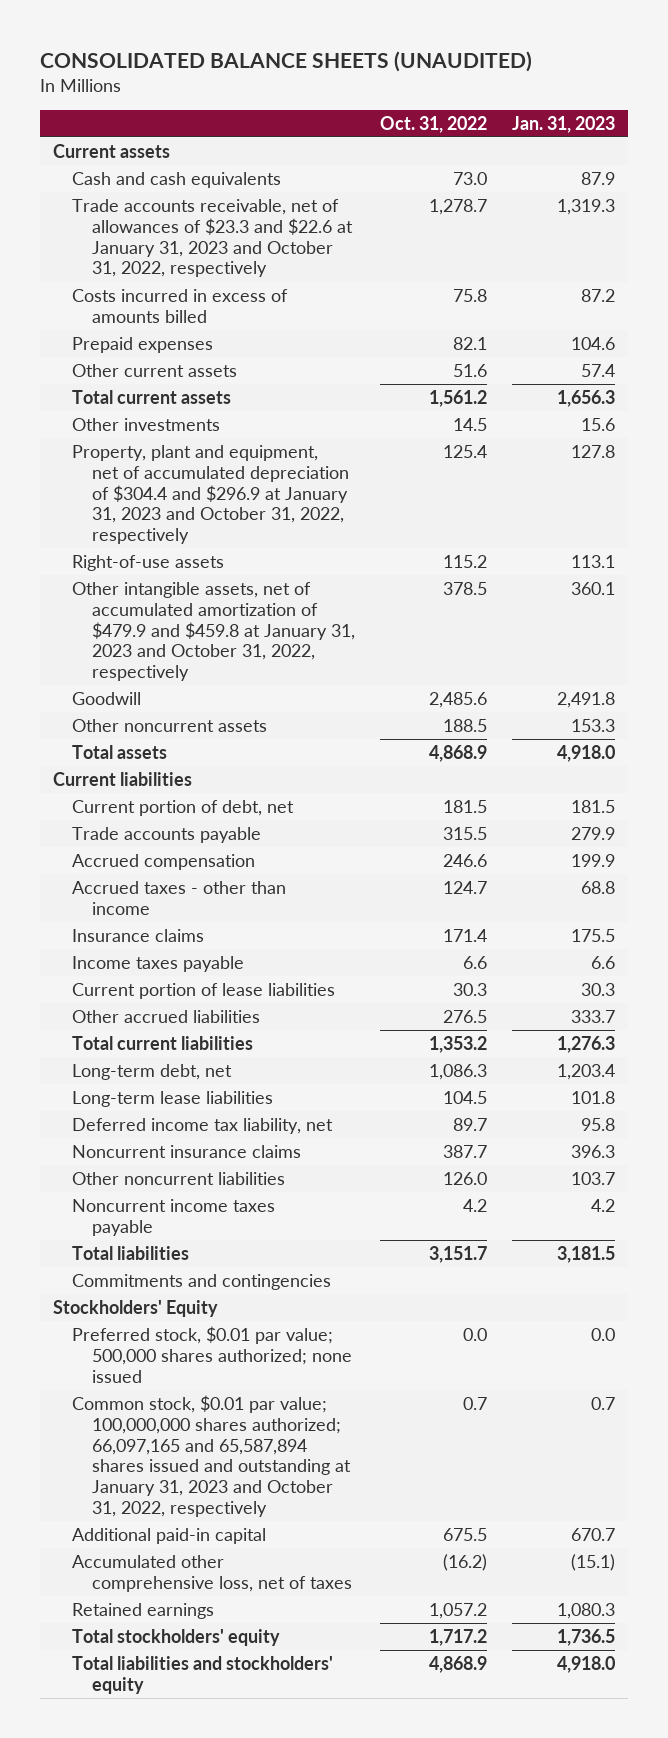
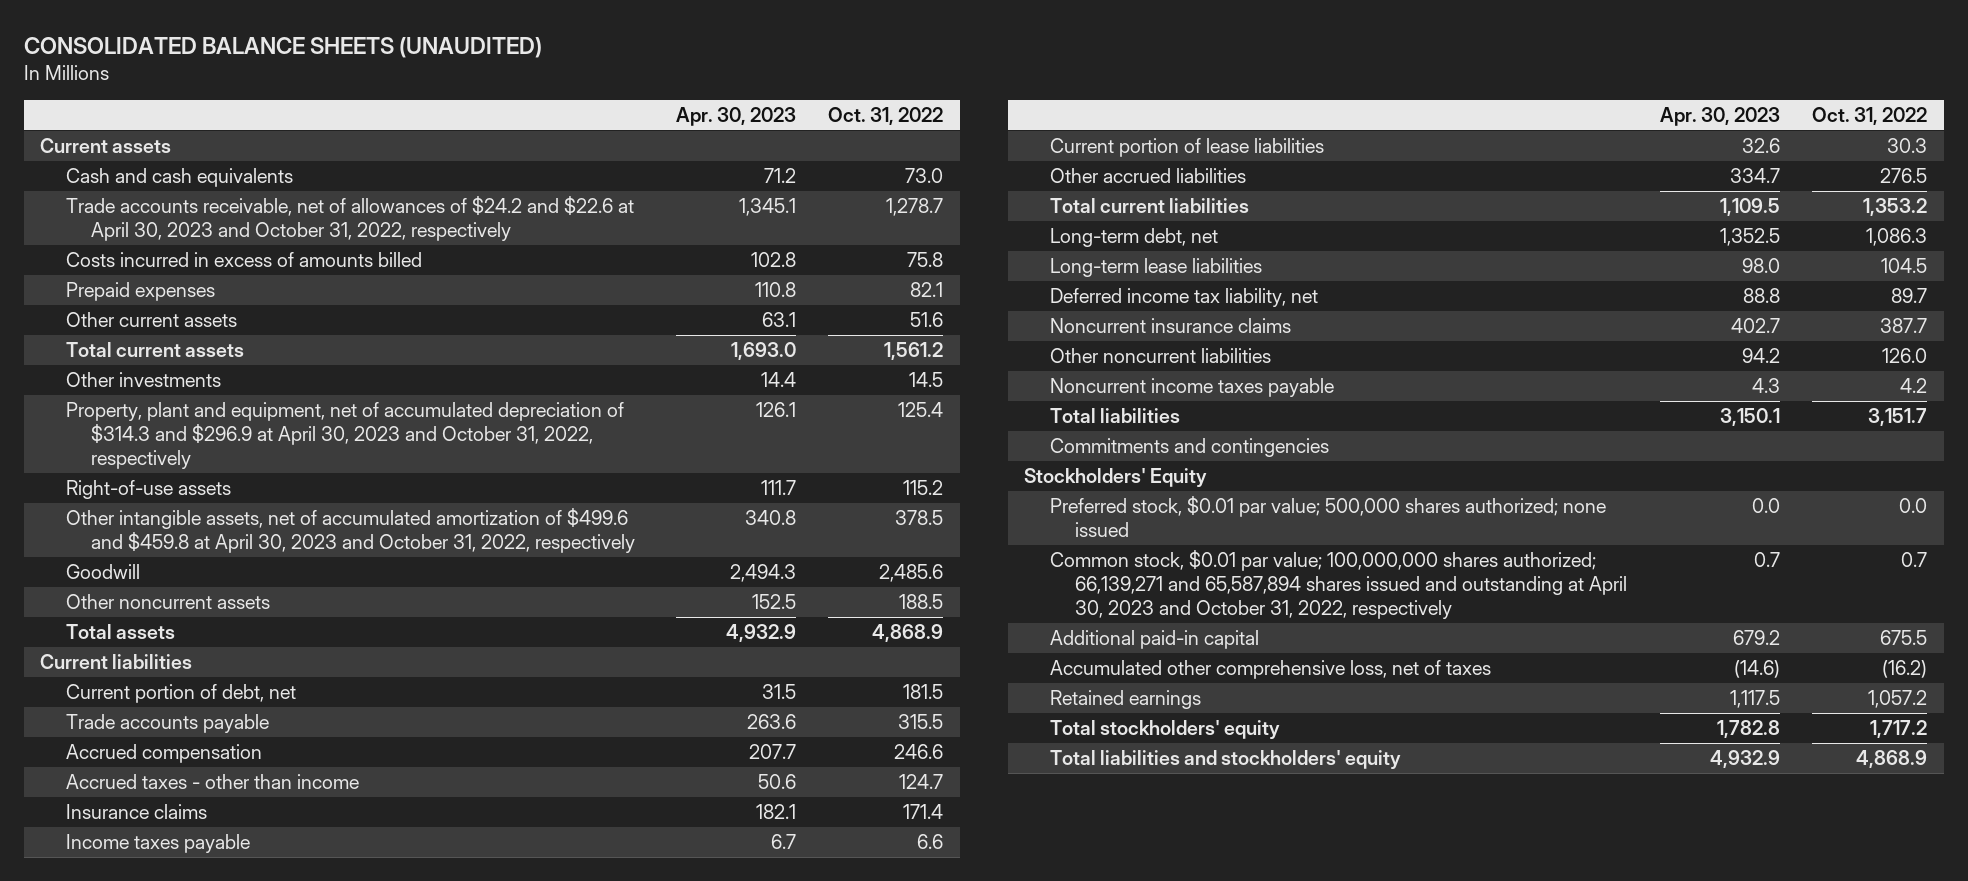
[512,115,616,133] Jan. 31, 2023 -> none
none -> [675,106,796,126] Apr. 30, 2023
[72,199,353,278] Trade accounts receivable, net of allowances of $23.3 and $22.6 at January 31, 2023 and October 31, 2022, respectively -> [65,196,634,242] Trade accounts receivable, net of allowances of $24.2 and $22.6 at April 30, 2023 and October 31, 2022, respectively
[72,445,349,545] Property, plant and equipment, net of accumulated depreciation of $304.4 and $296.9 at January 31, 2023 and October 31, 2022, respectively -> [65,402,624,470] Property, plant and equipment, net of accumulated depreciation of $314.3 and $296.9 at April 30, 2023 and October 31, 2022, respectively
[72,582,355,682] Other intangible assets, net of accumulated amortization of $479.9 and $459.8 at January 31, 2023 and October 31, 2022, respectively -> [65,508,635,554] Other intangible assets, net of accumulated amortization of $499.6 and $459.8 at April 30, 2023 and October 31, 2022, respectively
[72,1395,351,1518] Common stock, $0.01 par value; 100,000,000 shares authorized; 66,097,165 and 65,587,894 shares issued and outstanding at January 31, 2023 and October 31, 2022, respectively -> [1049,550,1627,620] Common stock, $0.01 par value; 100,000,000 shares authorized; 66,139,271 and 65,587,894 shares issued and outstanding at April 30, 2023 and October 31, 2022, respectively

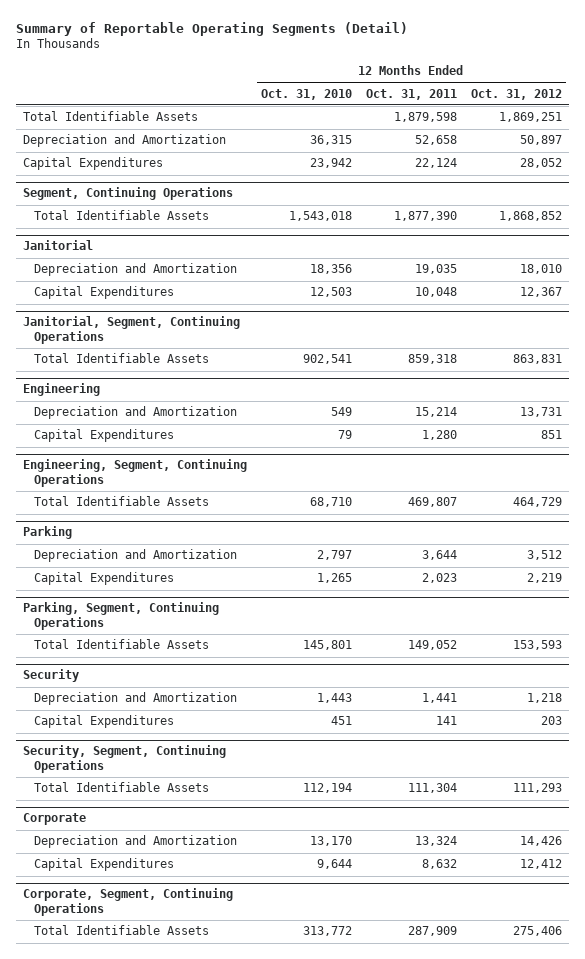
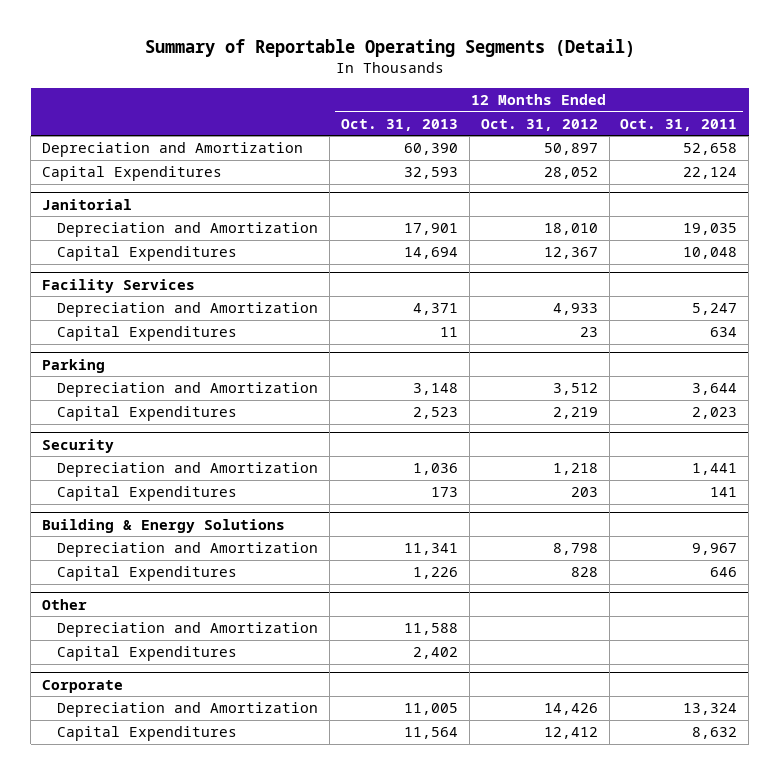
[260,88,352,100] Oct. 31, 2010 -> none
none -> [341,118,459,131] Oct. 31, 2013
[22,111,198,122] Total Identifiable Assets -> none
[22,187,233,201] Segment, Continuing Operations -> none
[34,210,210,221] Total Identifiable Assets -> none
[22,316,240,344] Janitorial, Segment, Continuing Operations -> none
[34,353,210,364] Total Identifiable Assets -> none
[22,383,100,397] Engineering -> none
[22,459,247,487] Engineering, Segment, Continuing Operations -> none
[34,496,210,507] Total Identifiable Assets -> none
none -> [41,278,195,293] Facility Services
[414,407,457,418] 15,214 -> [692,303,738,316] 5,247
[519,407,562,418] 13,731 -> [552,303,598,316] 4,933
[421,430,457,441] 1,280 -> [710,327,738,338] 634
[540,430,562,440] 851 -> [579,327,598,338] 23
[22,602,219,630] Parking, Segment, Continuing Operations -> none
[34,639,210,650] Total Identifiable Assets -> none
[22,745,226,773] Security, Segment, Continuing Operations -> none
[34,782,210,793] Total Identifiable Assets -> none
none -> [41,518,285,533] Building & Energy Solutions
none -> [57,542,319,558] Depreciation and Amortization
none -> [57,566,238,582] Capital Expenditures
none -> [41,598,87,610] Other
none -> [57,622,319,638] Depreciation and Amortization
none -> [57,646,238,662] Capital Expenditures
[22,888,233,916] Corporate, Segment, Continuing Operations -> none
[34,925,210,936] Total Identifiable Assets -> none

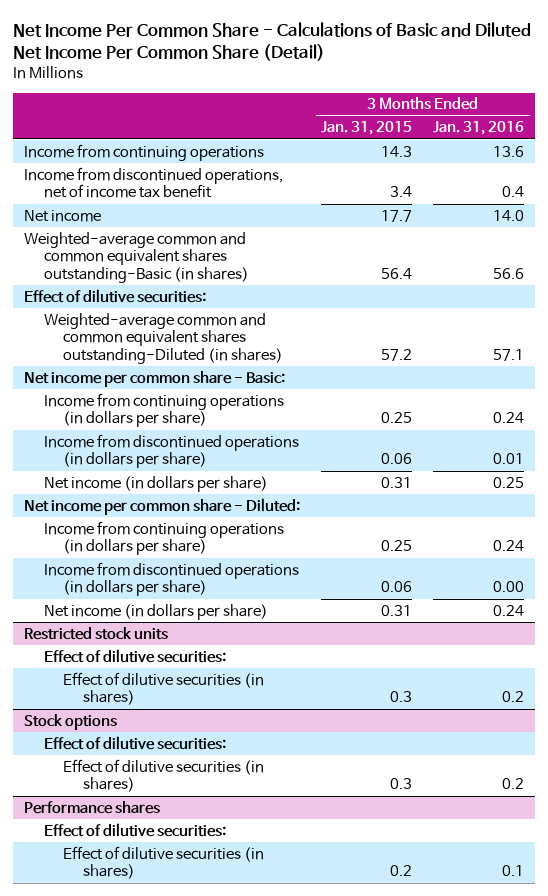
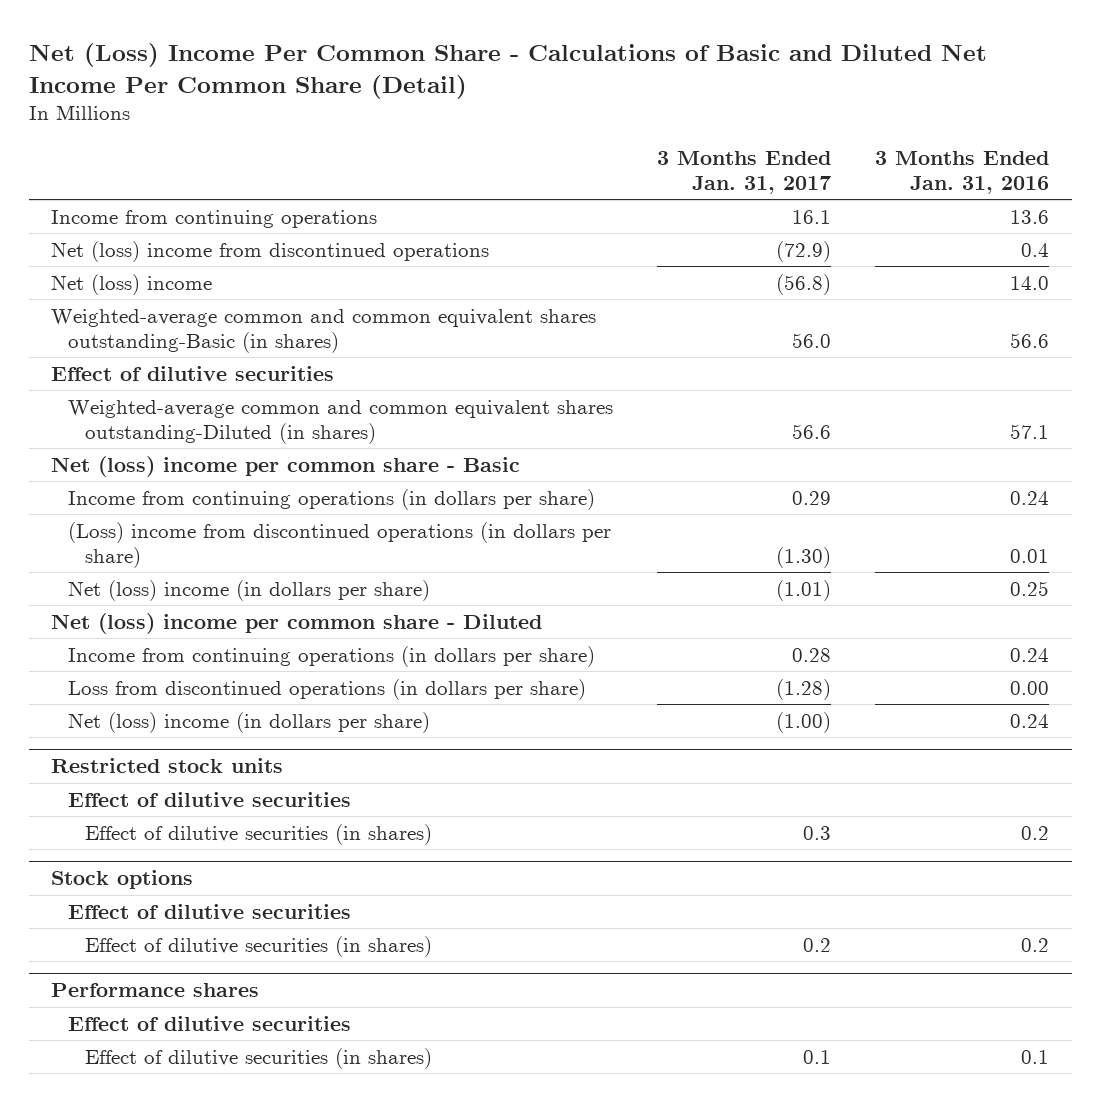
[13,21,532,62] Net Income Per Common Share - Calculations of Basic and Diluted Net Income Per Common Share (Detail) -> [28,42,987,99] Net (Loss) Income Per Common Share - Calculations of Basic and Diluted Net Income Per Common Share (Detail)
[321,121,413,136] Jan. 31, 2015 -> none
none -> [657,150,832,194] 3 Months Ended Jan. 31, 2017
[23,166,283,199] Income from discontinued operations, net of income tax benefit -> [50,240,489,262] Net (loss) income from discontinued operations
[23,209,101,222] Net income -> [50,273,212,295] Net (loss) income
[23,288,206,303] Effect of dilutive securities: -> [50,365,334,381] Effect of dilutive securities
[23,370,285,387] Net income per common share - Basic: -> [50,455,520,477] Net (loss) income per common share - Basic
[43,433,299,469] Income from discontinued operations (in dollars per share) -> [67,521,611,568] (Loss) income from discontinued operations (in dollars per share)
[43,475,268,492] Net income (in dollars per share) -> [67,579,430,601] Net (loss) income (in dollars per share)
[23,497,300,515] Net income per common share - Diluted: -> [50,612,542,634] Net (loss) income per common share - Diluted
[43,561,299,597] Income from discontinued operations (in dollars per share) -> [67,678,586,700] Loss from discontinued operations (in dollars per share)
[43,603,268,620] Net income (in dollars per share) -> [67,711,430,733] Net (loss) income (in dollars per share)
[43,648,226,663] Effect of dilutive securities: -> [67,791,351,807] Effect of dilutive securities
[43,735,226,750] Effect of dilutive securities: -> [67,903,351,919] Effect of dilutive securities
[43,822,226,837] Effect of dilutive securities: -> [67,1015,351,1031] Effect of dilutive securities

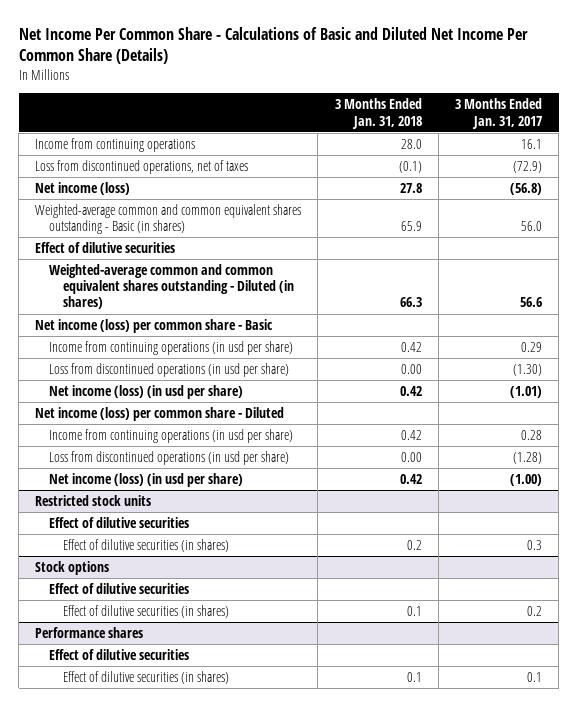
[28,42,987,99] Net (Loss) Income Per Common Share - Calculations of Basic and Diluted Net Income Per Common Share (Detail) -> [18,26,528,65] Net Income Per Common Share - Calculations of Basic and Diluted Net Income Per Common Share (Details)
[875,150,1050,194] 3 Months Ended Jan. 31, 2016 -> none
none -> [334,98,422,129] 3 Months Ended Jan. 31, 2018
[50,240,489,262] Net (loss) income from discontinued operations -> [35,159,249,174] Loss from discontinued operations, net of taxes
[50,273,212,295] Net (loss) income -> [35,181,131,195] Net income (loss)
[50,308,596,353] Weighted-average common and common equivalent shares outstanding-Basic (in shares) -> [35,203,302,235] Weighted-average common and common equivalent shares outstanding - Basic (in shares)
[67,399,613,444] Weighted-average common and common equivalent shares outstanding-Diluted (in shares) -> [49,263,295,310] Weighted-average common and common equivalent shares outstanding - Diluted (in shares)
[50,455,520,477] Net (loss) income per common share - Basic -> [35,318,273,333] Net income (loss) per common share - Basic
[67,488,595,510] Income from continuing operations (in dollars per share) -> [49,340,294,355] Income from continuing operations (in usd per share)
[67,521,611,568] (Loss) income from discontinued operations (in dollars per share) -> [49,362,290,377] Loss from discontinued operations (in usd per share)
[67,579,430,601] Net (loss) income (in dollars per share) -> [49,384,244,399] Net income (loss) (in usd per share)
[50,612,542,634] Net (loss) income per common share - Diluted -> [35,406,285,421] Net income (loss) per common share - Diluted
[67,645,595,667] Income from continuing operations (in dollars per share) -> [49,428,294,443] Income from continuing operations (in usd per share)
[67,678,586,700] Loss from discontinued operations (in dollars per share) -> [49,450,290,465] Loss from discontinued operations (in usd per share)
[67,711,430,733] Net (loss) income (in dollars per share) -> [49,472,244,487] Net income (loss) (in usd per share)

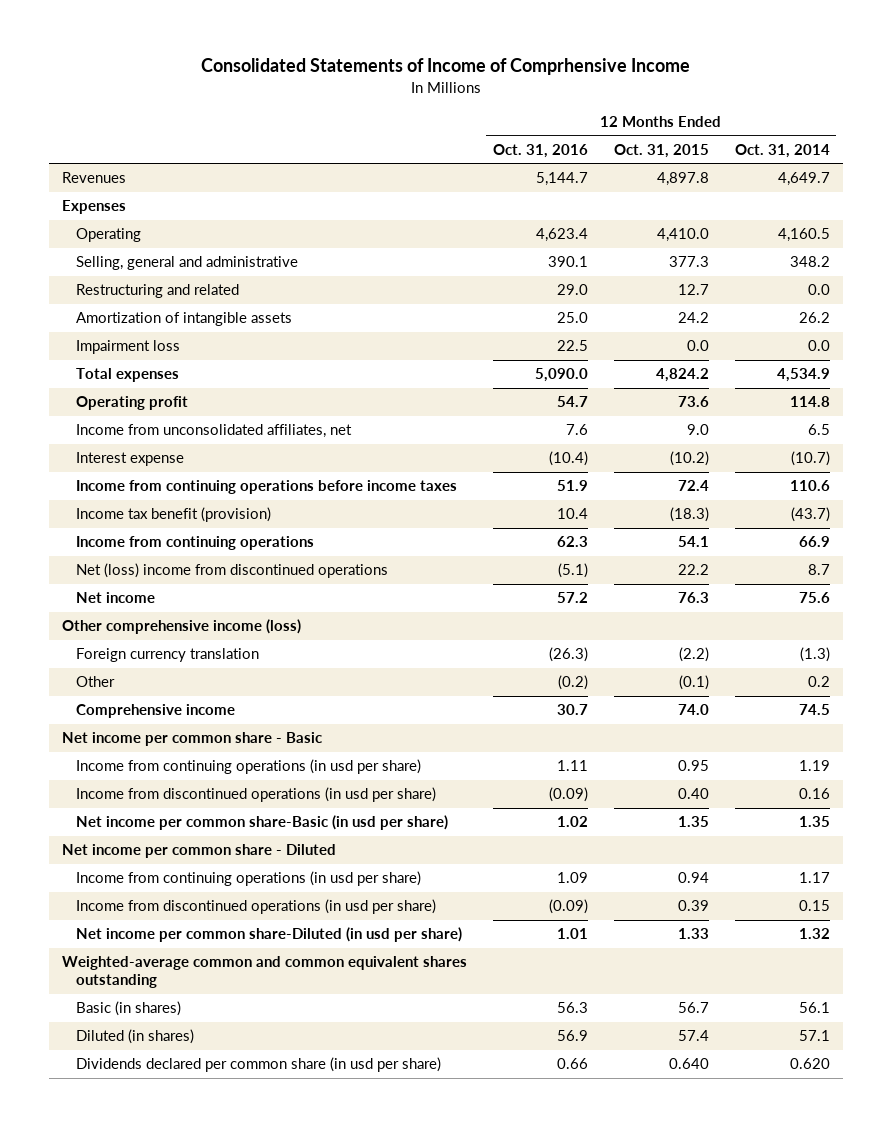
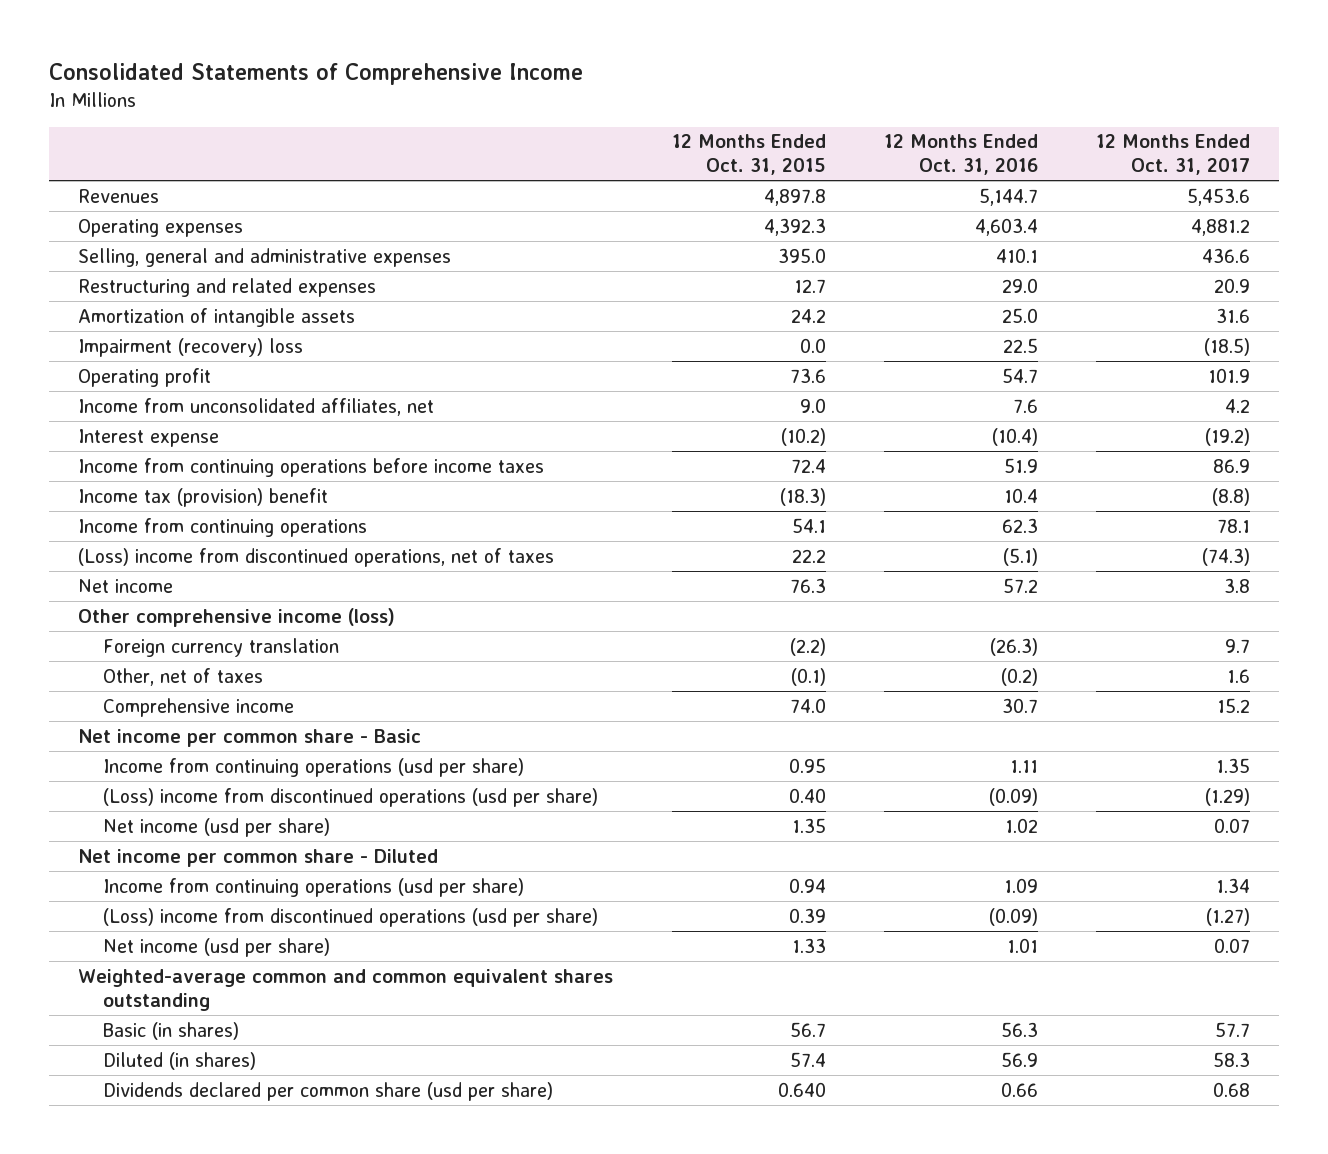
[200,58,690,76] Consolidated Statements of Income of Comprhensive Income -> [49,62,584,85] Consolidated Statements of Comprehensive Income
[734,143,830,158] Oct. 31, 2014 -> none
none -> [1096,134,1251,176] 12 Months Ended Oct. 31, 2017
[61,200,126,215] Expenses -> none
[76,228,142,243] Operating -> [78,218,244,237] Operating expenses
[535,228,588,243] 4,623.4 -> [974,217,1038,236] 4,603.4
[656,228,709,243] 4,410.0 -> [763,217,826,236] 4,392.3
[76,256,299,271] Selling, general and administrative -> [78,247,452,267] Selling, general and administrative expenses
[547,256,588,268] 390.1 -> [995,247,1038,263] 410.1
[668,256,709,268] 377.3 -> [777,247,826,263] 395.0
[76,284,240,299] Restructuring and related -> [78,277,377,297] Restructuring and related expenses
[76,368,180,383] Total expenses -> none
[76,340,181,355] Impairment loss -> [78,337,304,357] Impairment (recovery) loss
[76,507,272,523] Income tax benefit (provision) -> [78,487,329,507] Income tax (provision) benefit
[76,563,389,579] Net (loss) income from discontinued operations -> [78,547,555,567] (Loss) income from discontinued operations, net of taxes
[76,676,116,688] Other -> [103,667,264,686] Other, net of taxes
[76,759,422,775] Income from continuing operations (in usd per share) -> [103,757,525,777] Income from continuing operations (usd per share)
[76,787,437,803] Income from discontinued operations (in usd per share) -> [103,787,599,807] (Loss) income from discontinued operations (usd per share)
[76,815,449,831] Net income per common share-Basic (in usd per share) -> [103,817,331,837] Net income (usd per share)
[76,871,422,887] Income from continuing operations (in usd per share) -> [103,877,525,897] Income from continuing operations (usd per share)
[76,899,437,915] Income from discontinued operations (in usd per share) -> [103,907,599,927] (Loss) income from discontinued operations (usd per share)
[76,927,463,943] Net income per common share-Diluted (in usd per share) -> [103,937,331,957] Net income (usd per share)
[76,1057,442,1073] Dividends declared per common share (in usd per share) -> [103,1081,554,1101] Dividends declared per common share (usd per share)

